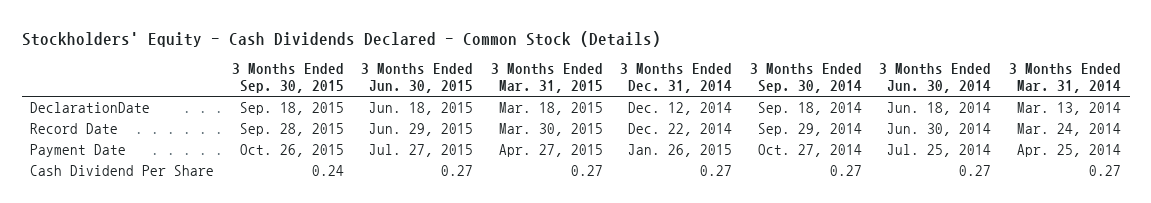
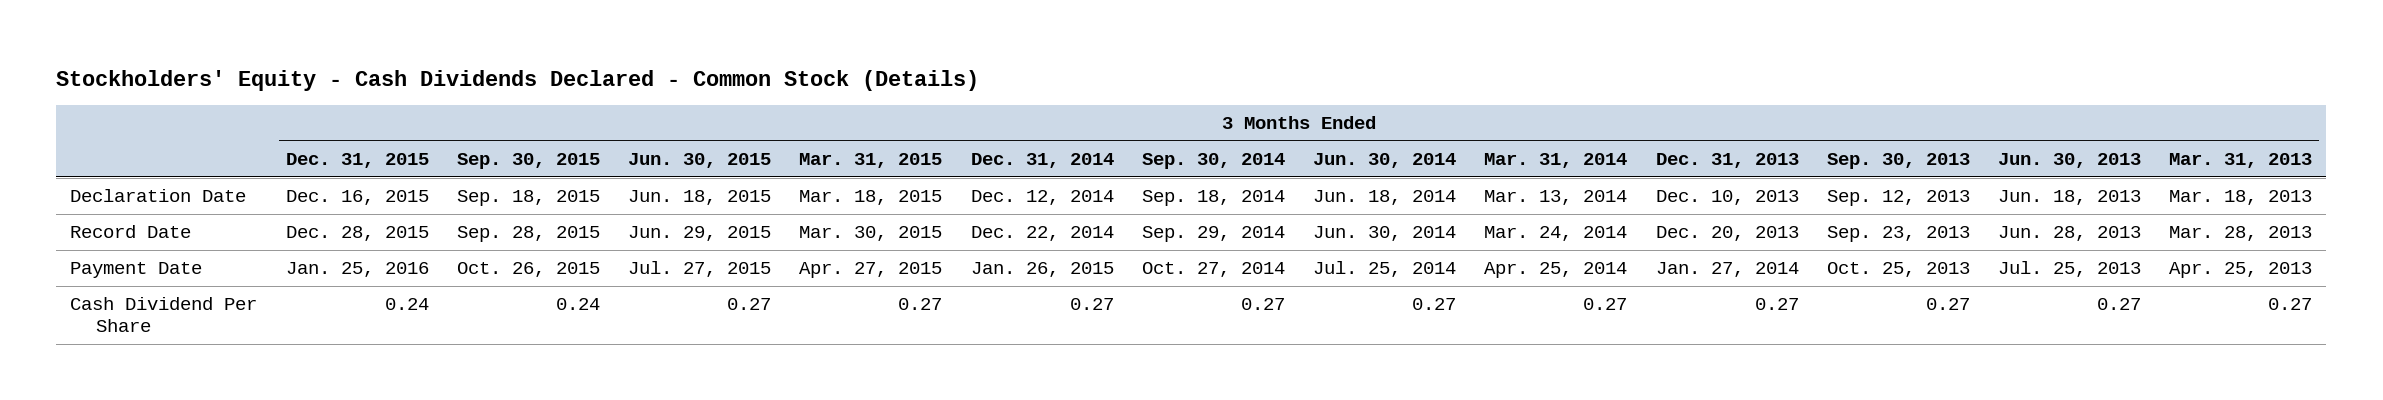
none -> [285,153,429,169] Dec. 31, 2015
none -> [1655,153,1799,169] Dec. 31, 2013
none -> [1826,153,1970,170] Sep. 30, 2013
none -> [1998,153,2142,169] Jun. 30, 2013
none -> [2169,153,2313,169] Mar. 31, 2013
[30,101,151,113] DeclarationDate -> [70,189,247,203] Declaration Date

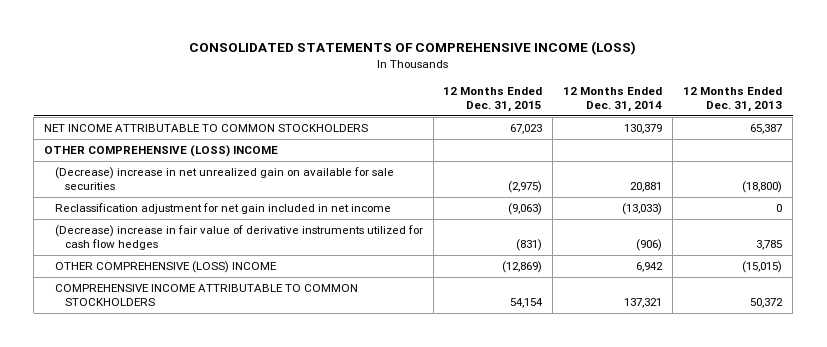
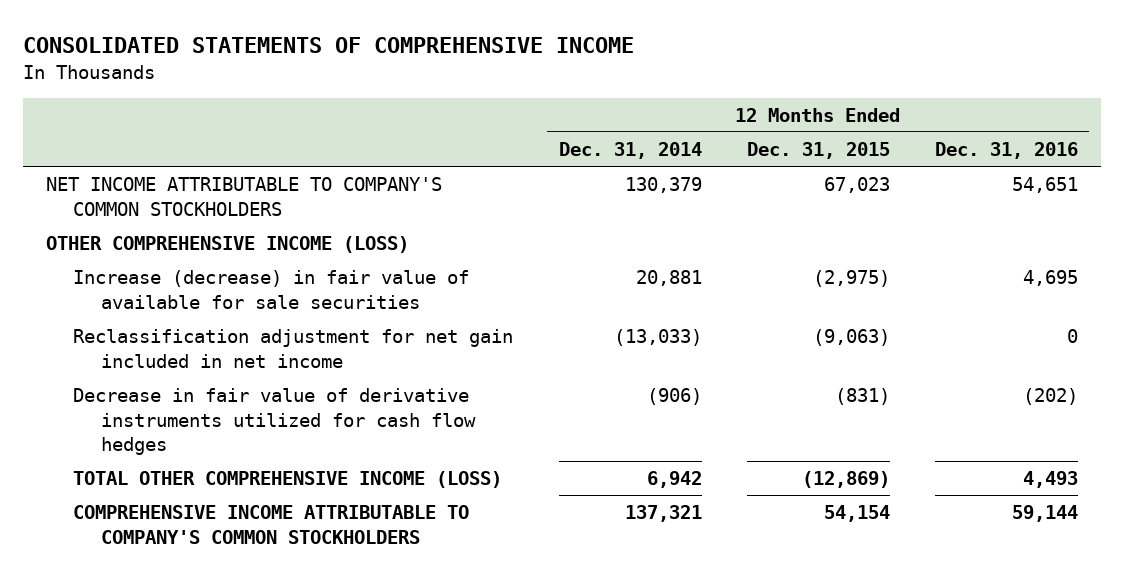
[189,41,637,56] CONSOLIDATED STATEMENTS OF COMPREHENSIVE INCOME (LOSS) -> [23,36,635,53] CONSOLIDATED STATEMENTS OF COMPREHENSIVE INCOME
[683,86,783,113] 12 Months Ended Dec. 31, 2013 -> none
none -> [934,141,1078,159] Dec. 31, 2016
[44,124,369,133] NET INCOME ATTRIBUTABLE TO COMMON STOCKHOLDERS -> [46,177,443,216] NET INCOME ATTRIBUTABLE TO COMPANY'S COMMON STOCKHOLDERS
[44,145,279,158] OTHER COMPREHENSIVE (LOSS) INCOME -> [46,236,410,254] OTHER COMPREHENSIVE INCOME (LOSS)
[54,167,394,191] (Decrease) increase in net unrealized gain on available for sale securities -> [73,270,470,309] Increase (decrease) in fair value of available for sale securities
[54,225,423,251] (Decrease) increase in fair value of derivative instruments utilized for cash flow hedges -> [73,388,476,455] Decrease in fair value of derivative instruments utilized for cash flow hedges
[54,261,277,274] OTHER COMPREHENSIVE (LOSS) INCOME -> [73,471,503,489] TOTAL OTHER COMPREHENSIVE INCOME (LOSS)
[54,284,358,307] COMPREHENSIVE INCOME ATTRIBUTABLE TO COMMON STOCKHOLDERS -> [73,505,470,544] COMPREHENSIVE INCOME ATTRIBUTABLE TO COMPANY'S COMMON STOCKHOLDERS

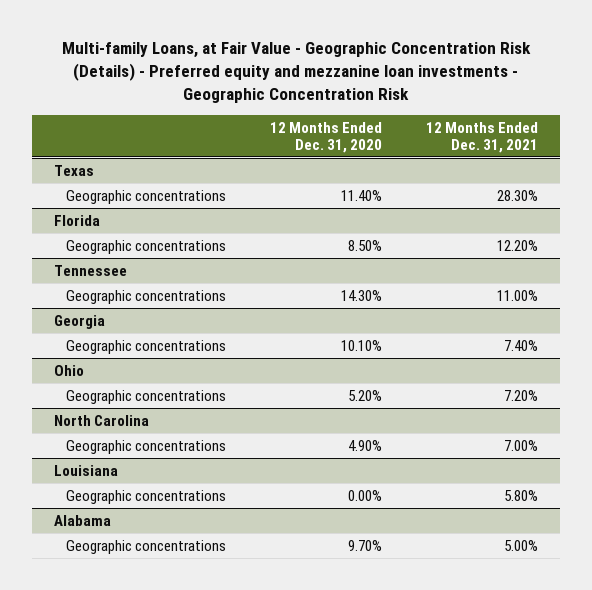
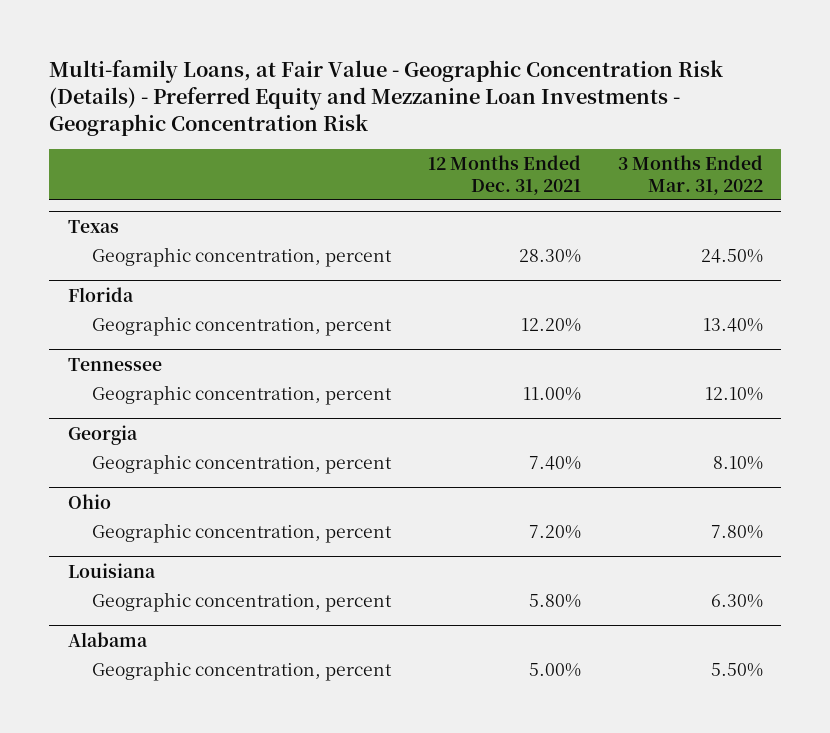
[61,42,531,104] Multi-family Loans, at Fair Value - Geographic Concentration Risk (Details) - Preferred equity and mezzanine loan investments - Geographic Concentration Risk -> [49,59,724,137] Multi-family Loans, at Fair Value - Geographic Concentration Risk (Details) - Preferred Equity and Mezzanine Loan Investments - Geographic Concentration Risk
[269,121,382,153] 12 Months Ended Dec. 31, 2020 -> none
none -> [617,154,763,195] 3 Months Ended Mar. 31, 2022
[65,189,226,204] Geographic concentrations -> [92,247,393,268] Geographic concentration, percent
[65,239,226,254] Geographic concentrations -> [92,316,393,337] Geographic concentration, percent
[65,289,226,304] Geographic concentrations -> [92,385,393,406] Geographic concentration, percent
[65,339,226,354] Geographic concentrations -> [92,454,393,475] Geographic concentration, percent
[53,414,149,426] North Carolina -> none
[65,439,226,454] Geographic concentrations -> none
[65,389,226,404] Geographic concentrations -> [92,523,393,544] Geographic concentration, percent
[65,489,226,504] Geographic concentrations -> [92,592,393,613] Geographic concentration, percent
[65,539,226,554] Geographic concentrations -> [92,661,393,682] Geographic concentration, percent

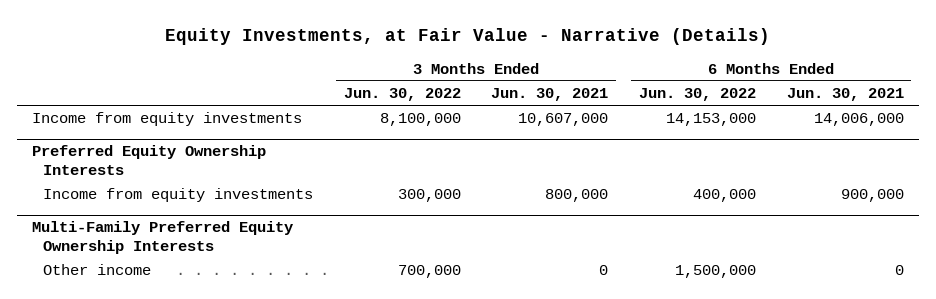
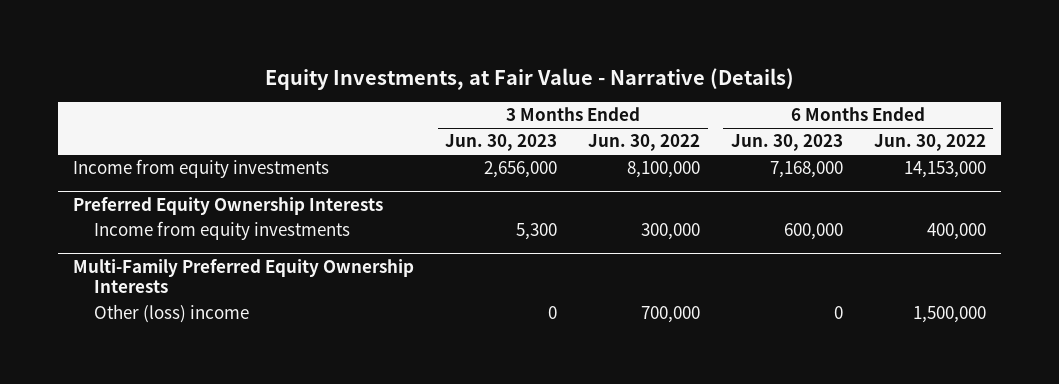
[491,88,609,102] Jun. 30, 2021 -> none
[786,88,904,102] Jun. 30, 2021 -> none
none -> [445,134,558,152] Jun. 30, 2023
none -> [730,134,843,152] Jun. 30, 2023
[43,264,152,276] Other income -> [94,304,250,324] Other (loss) income

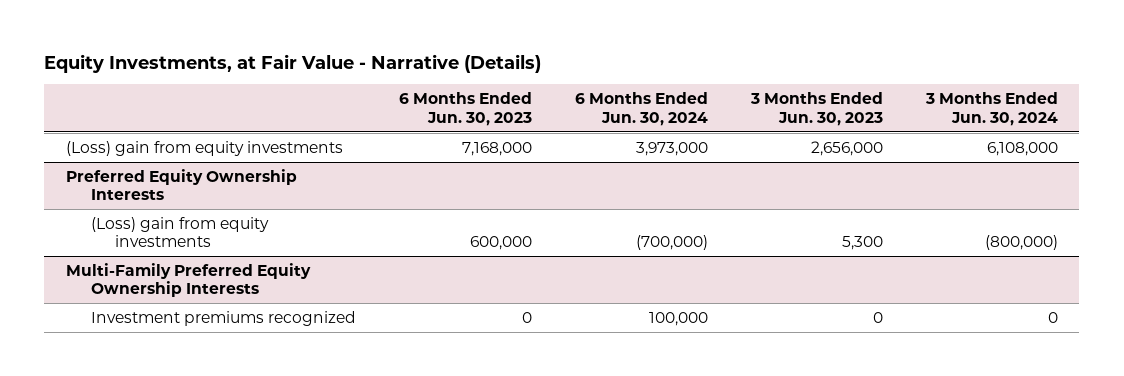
[588,134,701,152] Jun. 30, 2022 -> none
[873,134,986,152] Jun. 30, 2022 -> none
none -> [574,92,708,126] 6 Months Ended Jun. 30, 2024
none -> [924,92,1058,126] 3 Months Ended Jun. 30, 2024
[73,159,330,179] Income from equity investments -> [65,141,343,157] (Loss) gain from equity investments
[94,221,351,241] Income from equity investments -> [90,217,269,248] (Loss) gain from equity investments
[94,304,250,324] Other (loss) income -> [90,311,356,327] Investment premiums recognized

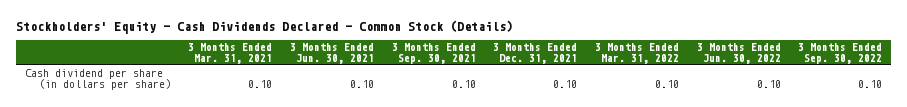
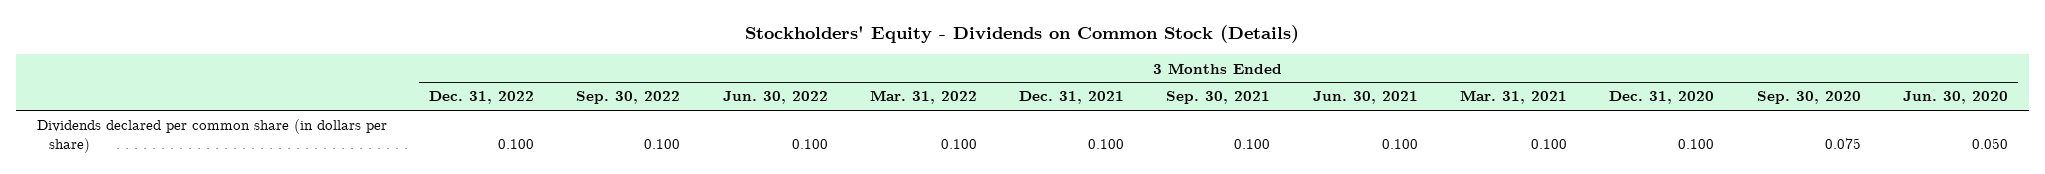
[16,19,514,34] Stockholders' Equity - Cash Dividends Declared - Common Stock (Details) -> [745,25,1300,44] Stockholders' Equity - Dividends on Common Stock (Details)
none -> [429,91,535,105] Dec. 31, 2022
none -> [1609,91,1715,105] Dec. 31, 2020
none -> [1756,91,1861,105] Sep. 30, 2020
none -> [1902,91,2008,105] Jun. 30, 2020
[25,69,171,91] Cash dividend per share (in dollars per share) -> [36,119,387,153] Dividends declared per common share (in dollars per share)
[248,80,273,89] 0.10 -> [1531,138,1568,149] 0.100
[349,80,374,89] 0.10 -> [1381,138,1418,149] 0.100
[451,80,476,89] 0.10 -> [1234,138,1271,149] 0.100
[553,80,578,89] 0.10 -> [1088,138,1125,149] 0.100
[654,80,679,89] 0.10 -> [940,138,977,149] 0.100
[756,80,781,89] 0.10 -> [791,138,828,149] 0.100
[858,80,883,89] 0.10 -> [644,138,681,149] 0.100

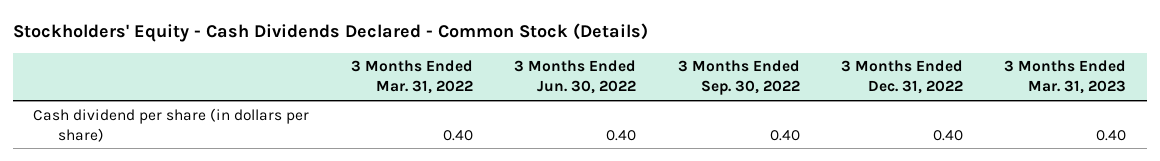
[745,25,1300,44] Stockholders' Equity - Dividends on Common Stock (Details) -> [12,22,648,42] Stockholders' Equity - Cash Dividends Declared - Common Stock (Details)
[1019,91,1125,105] Dec. 31, 2021 -> none
[1166,91,1271,105] Sep. 30, 2021 -> none
[1312,91,1418,105] Jun. 30, 2021 -> none
[1460,90,1568,105] Mar. 31, 2021 -> none
[1609,91,1715,105] Dec. 31, 2020 -> none
[1756,91,1861,105] Sep. 30, 2020 -> none
[1902,91,2008,105] Jun. 30, 2020 -> none
none -> [1004,60,1127,95] 3 Months Ended Mar. 31, 2023
[36,119,387,153] Dividends declared per common share (in dollars per share) -> [33,107,310,142] Cash dividend per share (in dollars per share)
[498,138,535,149] 0.100 -> [933,129,964,141] 0.40
[644,138,681,149] 0.100 -> [769,129,800,141] 0.40
[791,138,828,149] 0.100 -> [606,129,637,141] 0.40
[940,138,977,149] 0.100 -> [442,129,473,141] 0.40

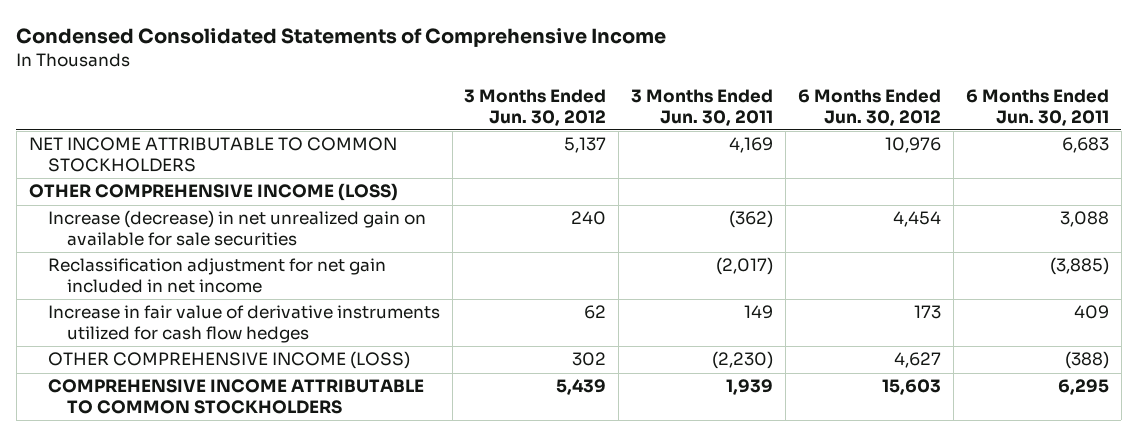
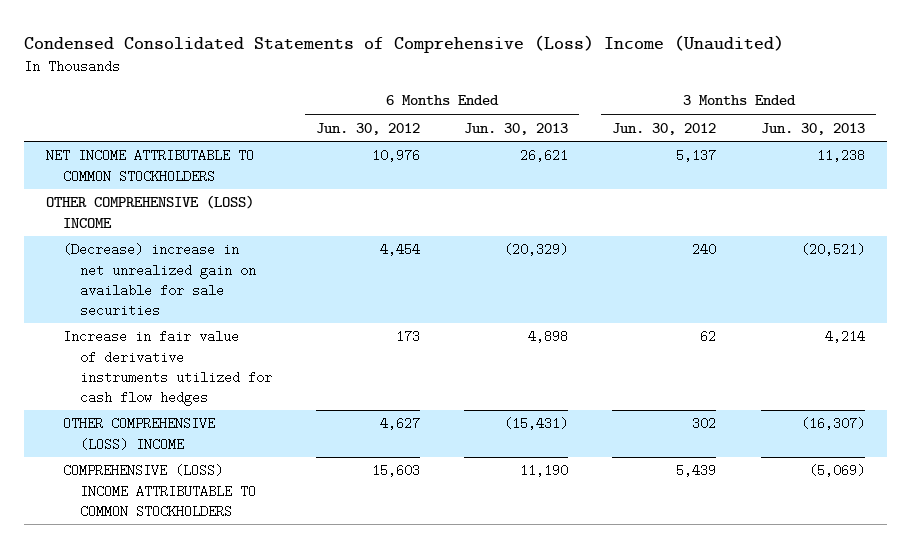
[16,27,667,47] Condensed Consolidated Statements of Comprehensive Income -> [23,35,784,54] Condensed Consolidated Statements of Comprehensive (Loss) Income (Unaudited)
[631,89,774,126] 3 Months Ended Jun. 30, 2011 -> none
[965,89,1109,126] 6 Months Ended Jun. 30, 2011 -> none
none -> [464,122,569,135] Jun. 30, 2013
none -> [760,122,865,135] Jun. 30, 2013
[47,258,386,293] Reclassification adjustment for net gain included in net income -> none
[28,183,398,202] OTHER COMPREHENSIVE INCOME (LOSS) -> [46,195,255,228] OTHER COMPREHENSIVE (LOSS) INCOME
[47,210,426,246] Increase (decrease) in net unrealized gain on available for sale securities -> [62,243,256,317] (Decrease) increase in net unrealized gain on available for sale securities
[47,351,410,370] OTHER COMPREHENSIVE INCOME (LOSS) -> [62,417,215,451] OTHER COMPREHENSIVE (LOSS) INCOME
[47,379,424,414] COMPREHENSIVE INCOME ATTRIBUTABLE TO COMMON STOCKHOLDERS -> [62,464,256,518] COMPREHENSIVE (LOSS) INCOME ATTRIBUTABLE TO COMMON STOCKHOLDERS

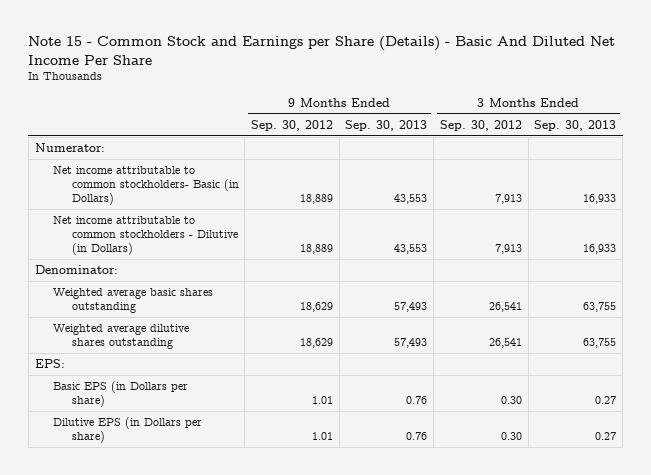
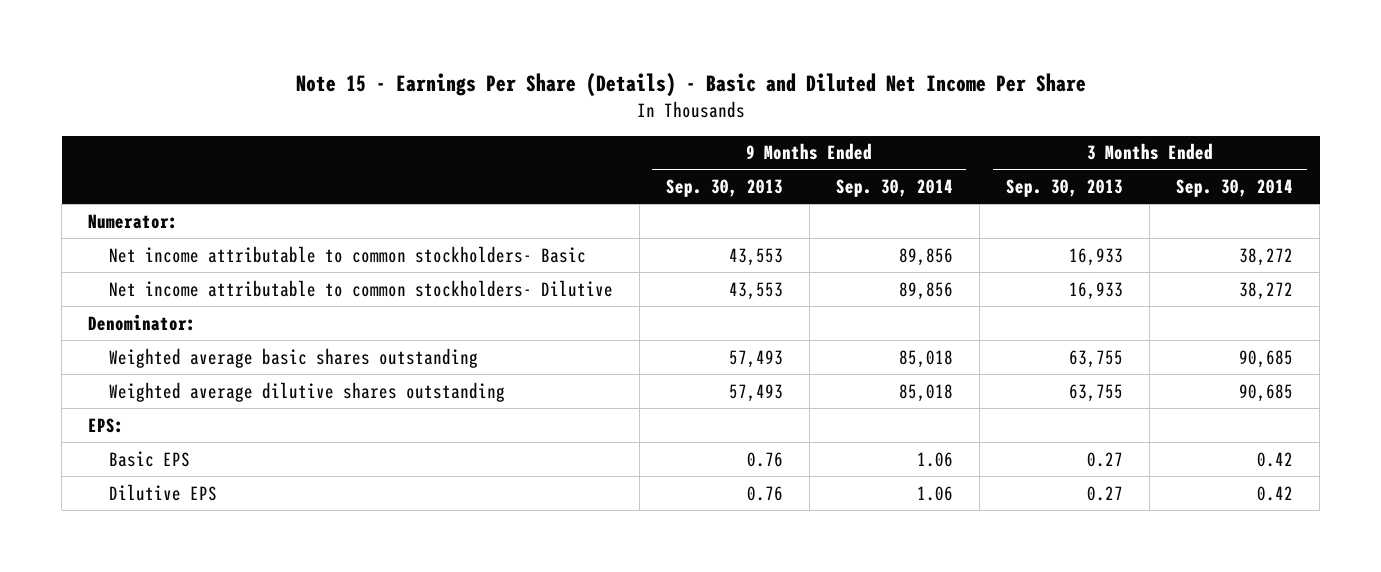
[28,36,616,65] Note 15 - Common Stock and Earnings per Share (Details) - Basic And Diluted Net Income Per Share -> [295,73,1086,98] Note 15 - Earnings Per Share (Details) - Basic and Diluted Net Income Per Share
[251,119,334,131] Sep. 30, 2012 -> none
[439,119,522,131] Sep. 30, 2012 -> none
none -> [835,179,953,198] Sep. 30, 2014
none -> [1176,179,1294,198] Sep. 30, 2014
[53,165,239,205] Net income attributable to common stockholders- Basic (in Dollars) -> [108,245,586,263] Net income attributable to common stockholders- Basic
[53,215,238,255] Net income attributable to common stockholders - Dilutive (in Dollars) -> [108,279,613,297] Net income attributable to common stockholders- Dilutive
[53,380,189,407] Basic EPS (in Dollars per share) -> [108,450,190,467] Basic EPS
[53,416,203,443] Dilutive EPS (in Dollars per share) -> [108,483,217,501] Dilutive EPS

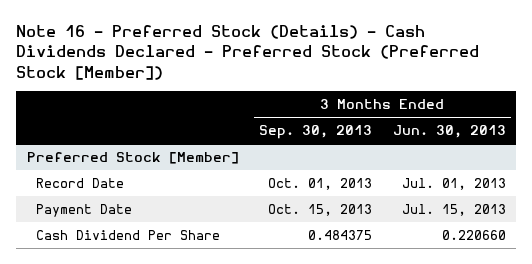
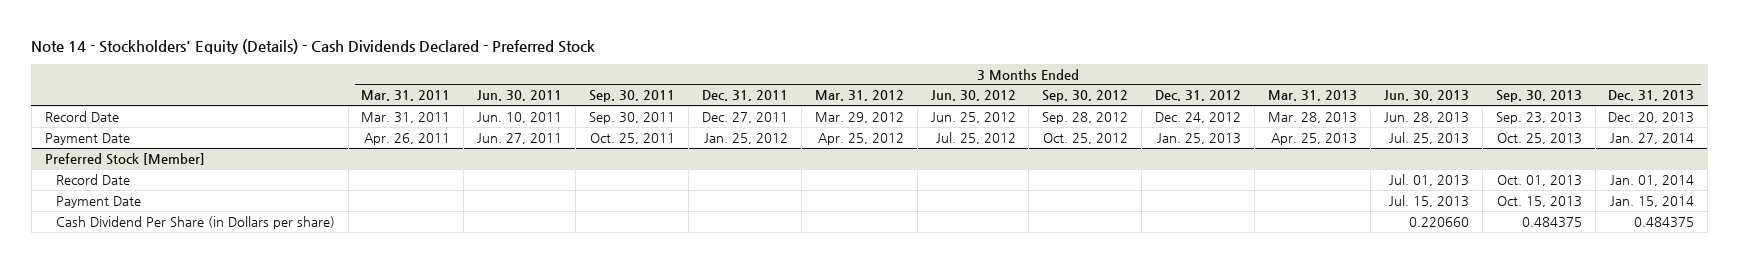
[16,24,480,80] Note 16 - Preferred Stock (Details) - Cash Dividends Declared - Preferred Stock (Preferred Stock [Member]) -> [31,39,596,55] Note 14 - Stockholders' Equity (Details) - Cash Dividends Declared - Preferred Stock
none -> [361,90,451,102] Mar. 31, 2011
none -> [477,90,563,102] Jun. 30, 2011
none -> [589,90,676,103] Sep. 30, 2011
none -> [701,90,788,102] Dec. 31, 2011
none -> [814,90,904,102] Mar. 31, 2012
none -> [930,90,1016,102] Jun. 30, 2012
none -> [1042,90,1129,103] Sep. 30, 2012
none -> [1155,90,1242,102] Dec. 31, 2012
none -> [1267,90,1357,102] Mar. 31, 2013
none -> [1608,90,1695,102] Dec. 31, 2013
none -> [44,110,119,122] Record Date
none -> [44,132,130,145] Payment Date
[35,230,220,241] Cash Dividend Per Share -> [55,215,335,229] Cash Dividend Per Share (in Dollars per share)

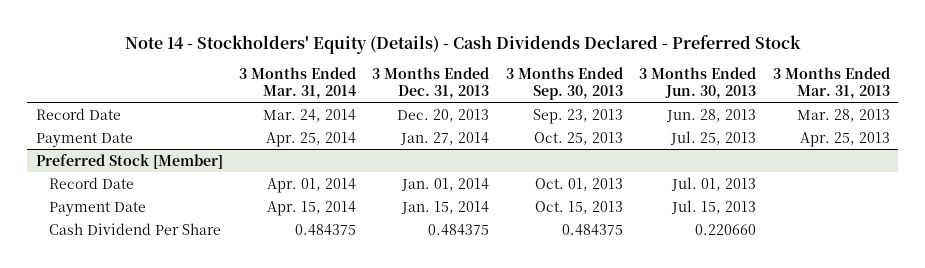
[361,90,451,102] Mar. 31, 2011 -> none
[477,90,563,102] Jun. 30, 2011 -> none
[589,90,676,103] Sep. 30, 2011 -> none
[701,90,788,102] Dec. 31, 2011 -> none
[814,90,904,102] Mar. 31, 2012 -> none
[930,90,1016,102] Jun. 30, 2012 -> none
[1042,90,1129,103] Sep. 30, 2012 -> none
[1155,90,1242,102] Dec. 31, 2012 -> none
none -> [238,67,356,99] 3 Months Ended Mar. 31, 2014
[55,215,335,229] Cash Dividend Per Share (in Dollars per share) -> [49,222,222,235] Cash Dividend Per Share

